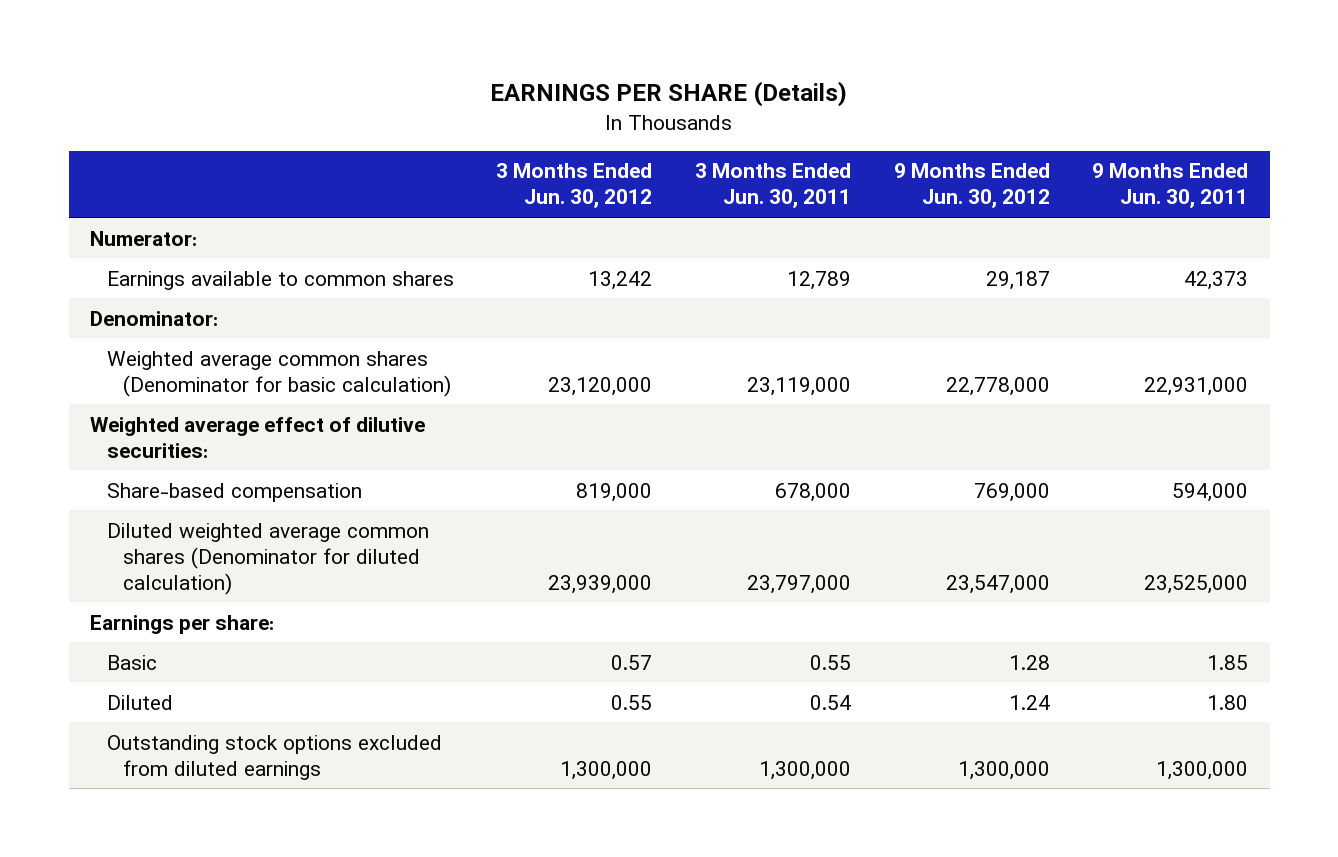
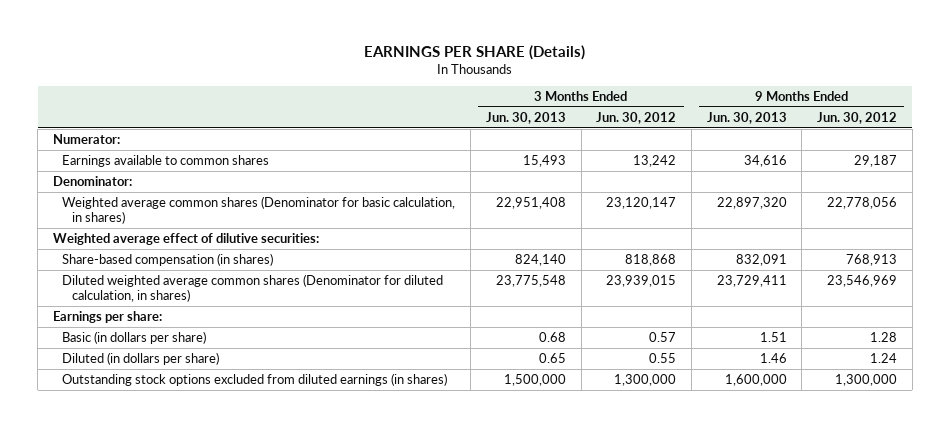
[695,163,852,209] 3 Months Ended Jun. 30, 2011 -> none
[1092,163,1249,209] 9 Months Ended Jun. 30, 2011 -> none
none -> [485,111,566,124] Jun. 30, 2013
none -> [706,111,787,124] Jun. 30, 2013
[106,350,452,397] Weighted average common shares (Denominator for basic calculation) -> [62,195,456,224] Weighted average common shares (Denominator for basic calculation, in shares)
[548,376,653,396] 23,120,000 -> [606,196,677,209] 23,120,147
[945,376,1050,396] 22,778,000 -> [826,196,897,209] 22,778,056
[106,482,362,502] Share-based compensation -> [62,252,274,266] Share-based compensation (in shares)
[576,482,653,502] 819,000 -> [625,253,677,266] 818,868
[973,482,1050,502] 769,000 -> [845,253,897,266] 768,913
[106,522,429,595] Diluted weighted average common shares (Denominator for diluted calculation) -> [62,273,444,302] Diluted weighted average common shares (Denominator for diluted calculation, in shares)
[548,574,653,594] 23,939,000 -> [606,274,677,287] 23,939,015
[945,574,1050,594] 23,547,000 -> [826,274,897,287] 23,546,969
[106,654,157,670] Basic -> [62,330,207,344] Basic (in dollars per share)
[106,694,173,710] Diluted -> [62,351,220,365] Diluted (in dollars per share)
[106,734,442,780] Outstanding stock options excluded from diluted earnings -> [62,372,448,386] Outstanding stock options excluded from diluted earnings (in shares)

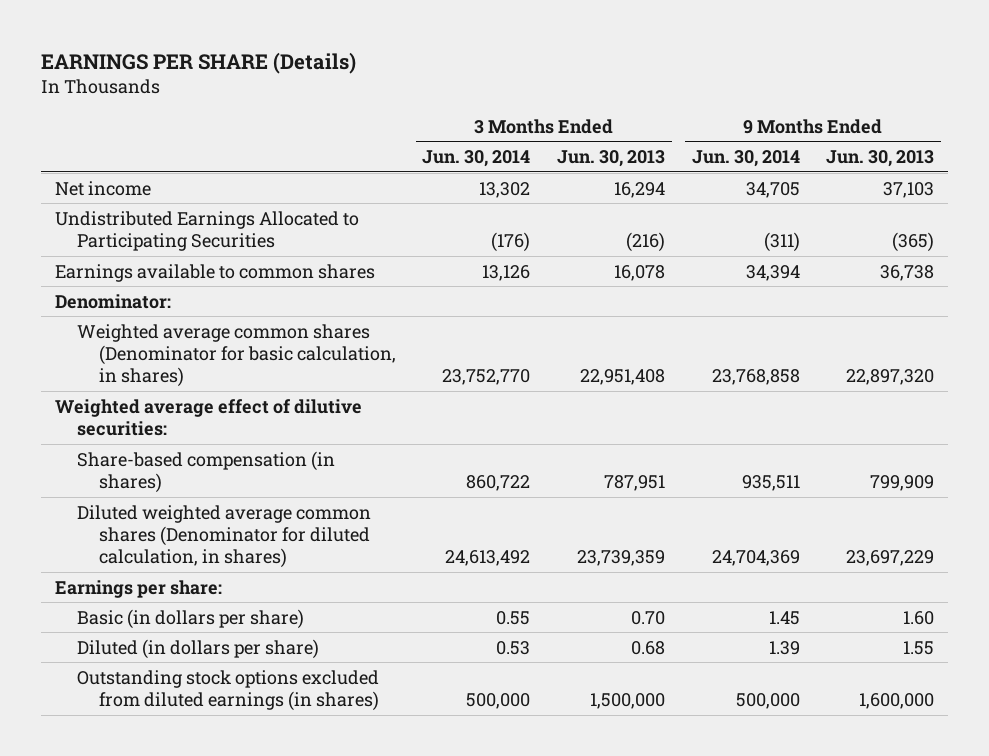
[596,111,677,124] Jun. 30, 2012 -> none
[816,111,897,124] Jun. 30, 2012 -> none
none -> [422,150,531,168] Jun. 30, 2014
none -> [691,150,800,168] Jun. 30, 2014
[52,133,120,144] Numerator: -> none
none -> [54,180,151,196] Net income
none -> [54,210,359,251] Undistributed Earnings Allocated to Participating Securities
[522,154,566,167] 15,493 -> [614,264,666,281] 16,078
[743,154,787,167] 34,616 -> [880,264,935,281] 36,738
[514,253,566,266] 824,140 -> [604,474,666,491] 787,951
[735,253,787,266] 832,091 -> [870,474,935,491] 799,909
[495,274,566,287] 23,775,548 -> [577,550,666,567] 23,739,359
[716,274,787,287] 23,729,411 -> [846,550,935,567] 23,697,229
[538,331,566,342] 0.68 -> [631,610,666,625] 0.70
[759,331,787,342] 1.51 -> [903,610,935,625] 1.60
[538,352,566,363] 0.65 -> [631,640,666,655] 0.68
[759,352,787,363] 1.46 -> [903,640,935,655] 1.55

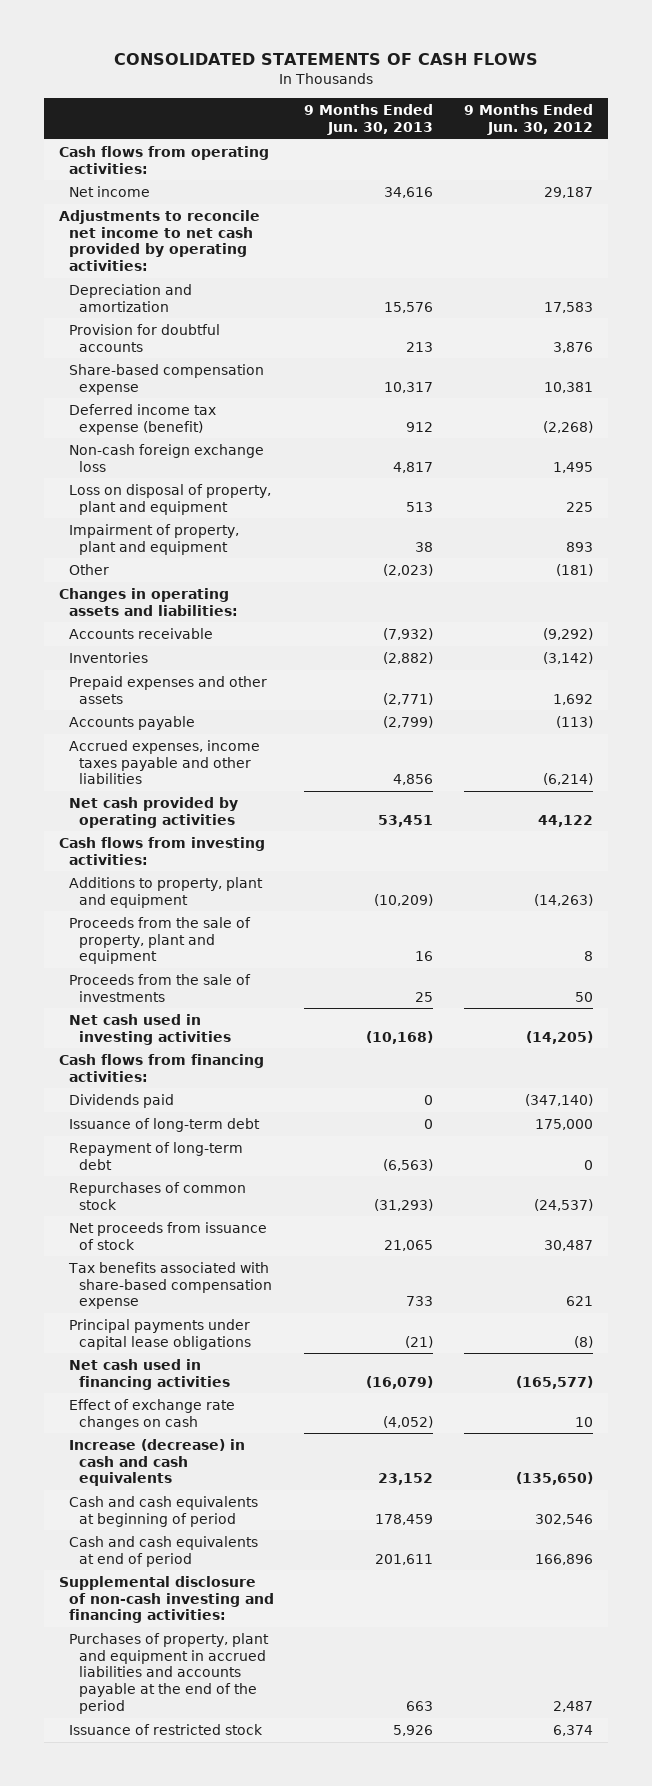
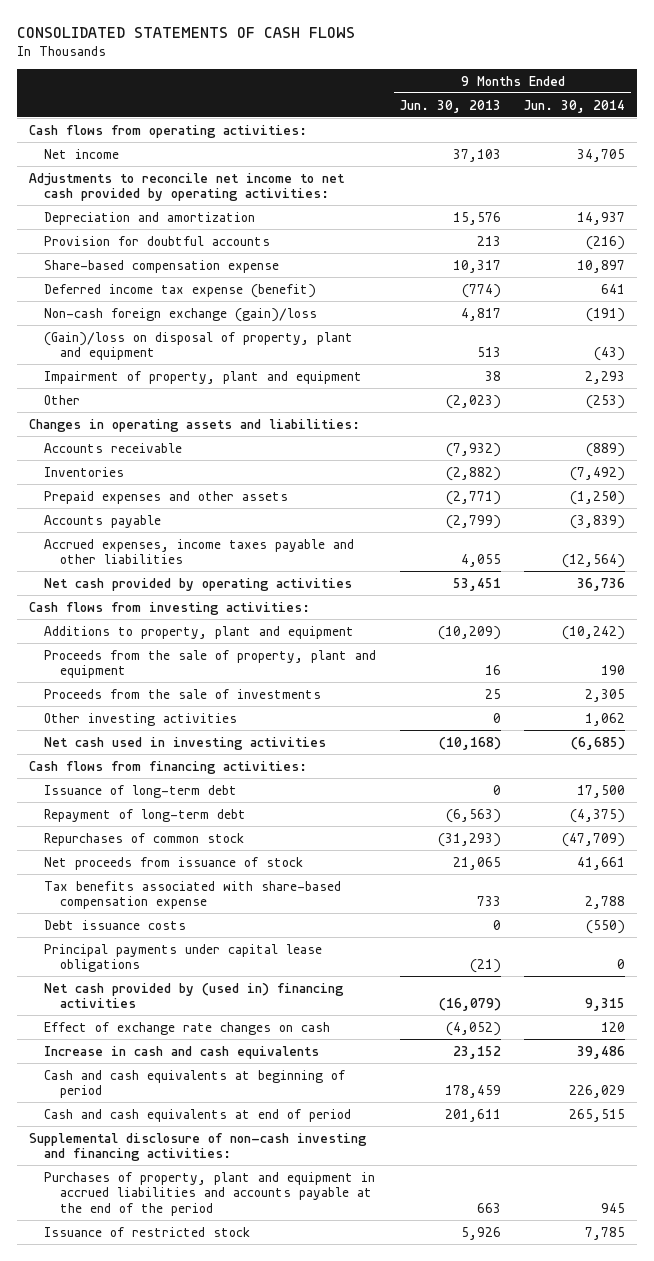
[463,104,593,135] 9 Months Ended Jun. 30, 2012 -> none
none -> [524,99,626,113] Jun. 30, 2014
[384,186,434,198] 34,616 -> [452,148,501,162] 37,103
[406,421,434,432] 912 -> [461,283,501,298] (774)
[68,443,264,472] Non-cash foreign exchange loss -> [44,307,318,322] Non-cash foreign exchange (gain)/loss
[68,483,271,515] Loss on disposal of property, plant and equipment -> [44,331,354,361] (Gain)/loss on disposal of property, plant and equipment
[393,774,434,786] 4,856 -> [460,554,501,568] 4,055
none -> [44,712,238,726] Other investing activities
[68,1093,174,1108] Dividends paid -> none
none -> [44,919,187,930] Debt issuance costs
[68,1358,230,1390] Net cash used in financing activities -> [44,982,345,1009] Net cash provided by (used in) financing activities
[68,1438,245,1487] Increase (decrease) in cash and cash equivalents -> [44,1045,320,1059] Increase in cash and cash equivalents

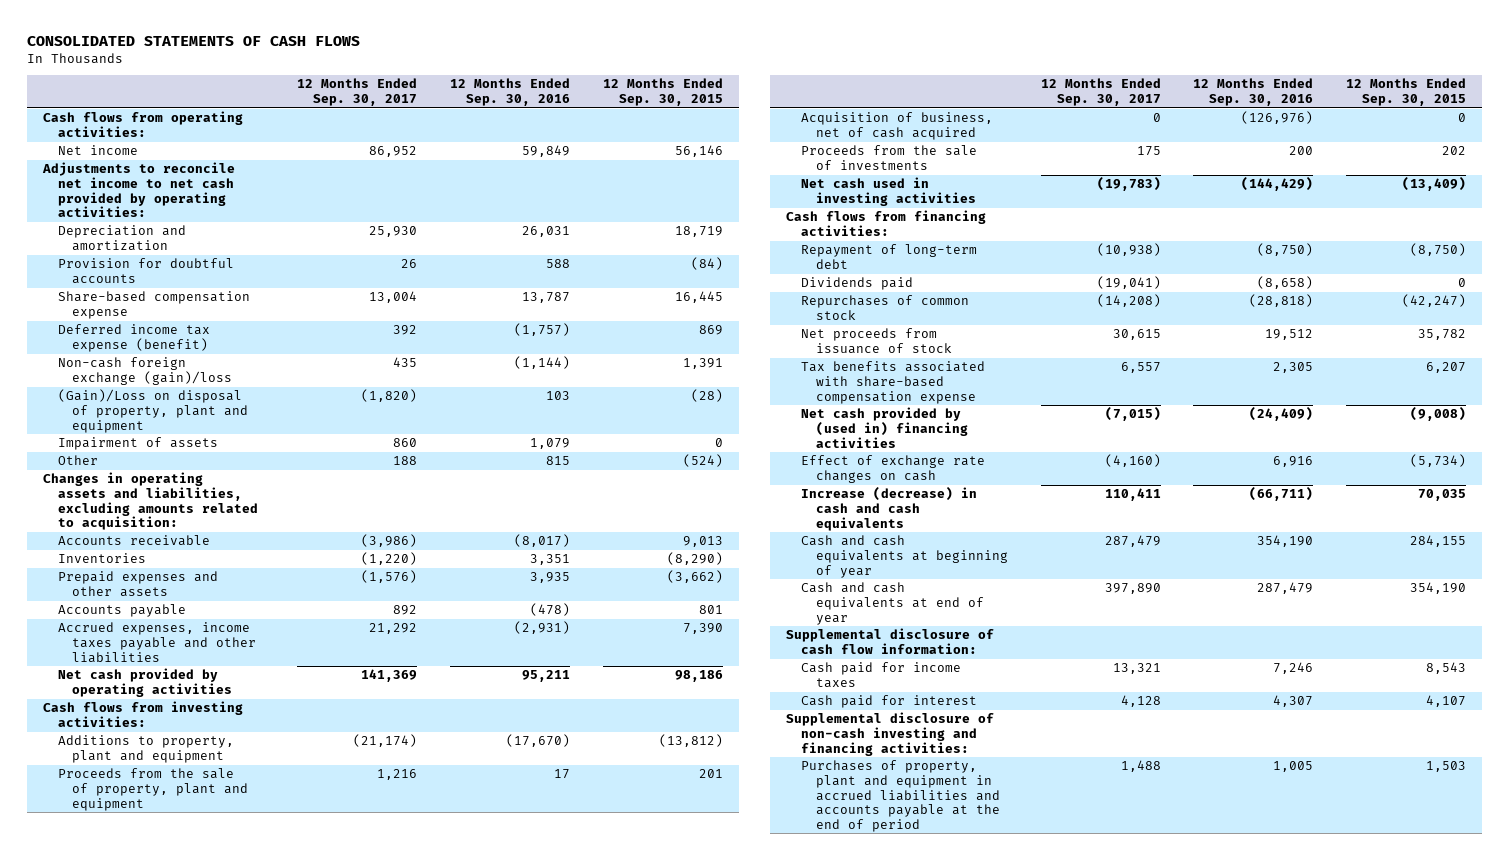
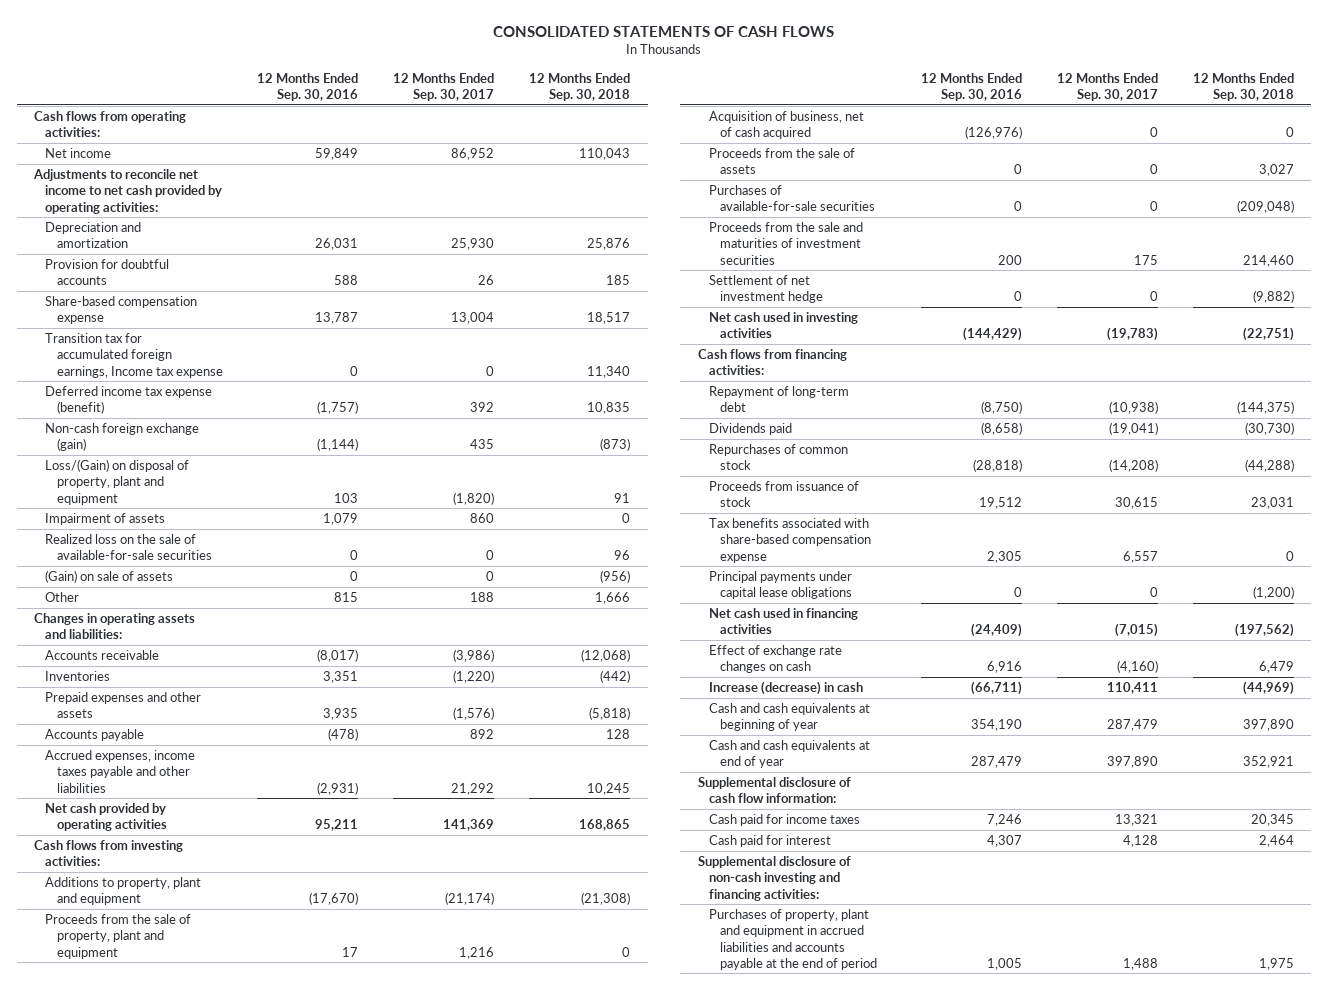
[602,78,723,107] 12 Months Ended Sep. 30, 2015 -> none
none -> [529,72,631,101] 12 Months Ended Sep. 30, 2018
none -> [45,333,223,378] Transition tax for accumulated foreign earnings, Income tax expense
[57,357,233,385] Non-cash foreign exchange (gain)/loss -> [45,423,200,452] Non-cash foreign exchange (gain)
[57,389,249,433] (Gain)/Loss on disposal of property, plant and equipment -> [45,459,190,505] Loss/(Gain) on disposal of property, plant and equipment
none -> [45,534,212,561] Realized loss on the sale of available-for-sale securities
none -> [45,570,174,584] (Gain) on sale of assets
[42,472,258,531] Changes in operating assets and liabilities, excluding amounts related to acquisition: -> [34,613,196,640] Changes in operating assets and liabilities:
none -> [709,148,856,175] Proceeds from the sale of assets
none -> [709,185,876,212] Purchases of available-for-sale securities
[801,145,978,170] Proceeds from the sale of investments -> [709,222,864,265] Proceeds from the sale and maturities of investment securities
none -> [709,275,824,304] Settlement of net investment hedge
[801,328,952,354] Net proceeds from issuance of stock -> [709,481,860,508] Proceeds from issuance of stock
none -> [709,571,853,600] Principal payments under capital lease obligations
[801,407,968,448] Net cash provided by (used in) financing activities -> [709,608,859,635] Net cash used in financing activities
[801,487,978,531] Increase (decrease) in cash and cash equivalents -> [709,681,864,696] Increase (decrease) in cash

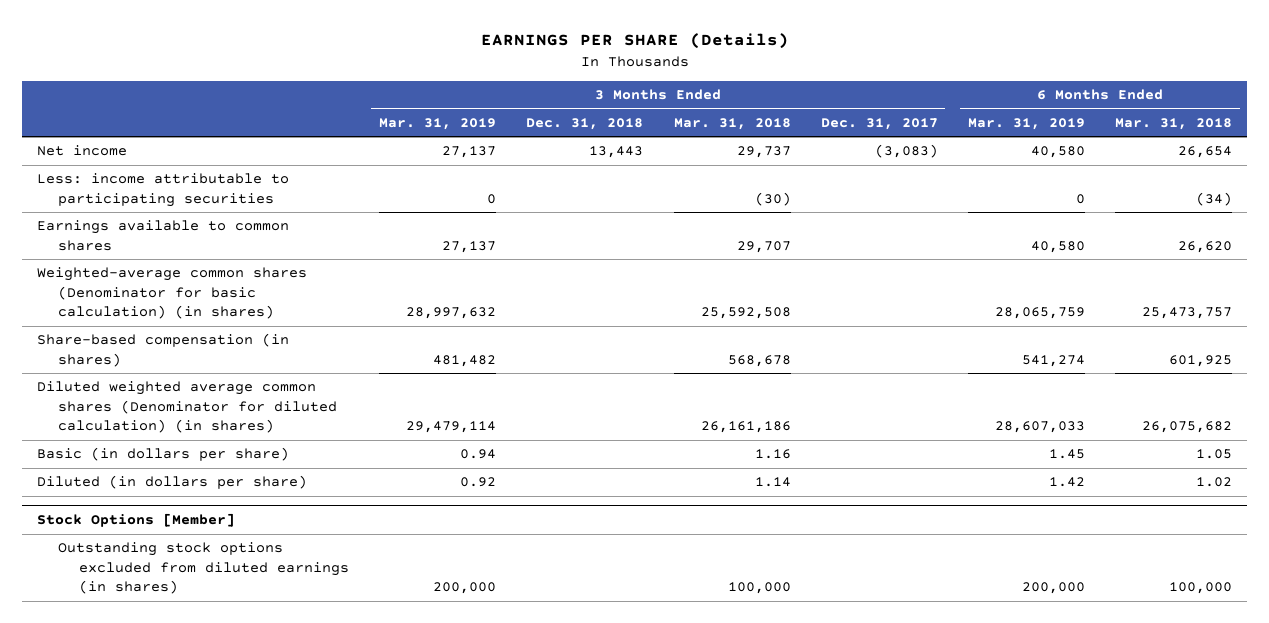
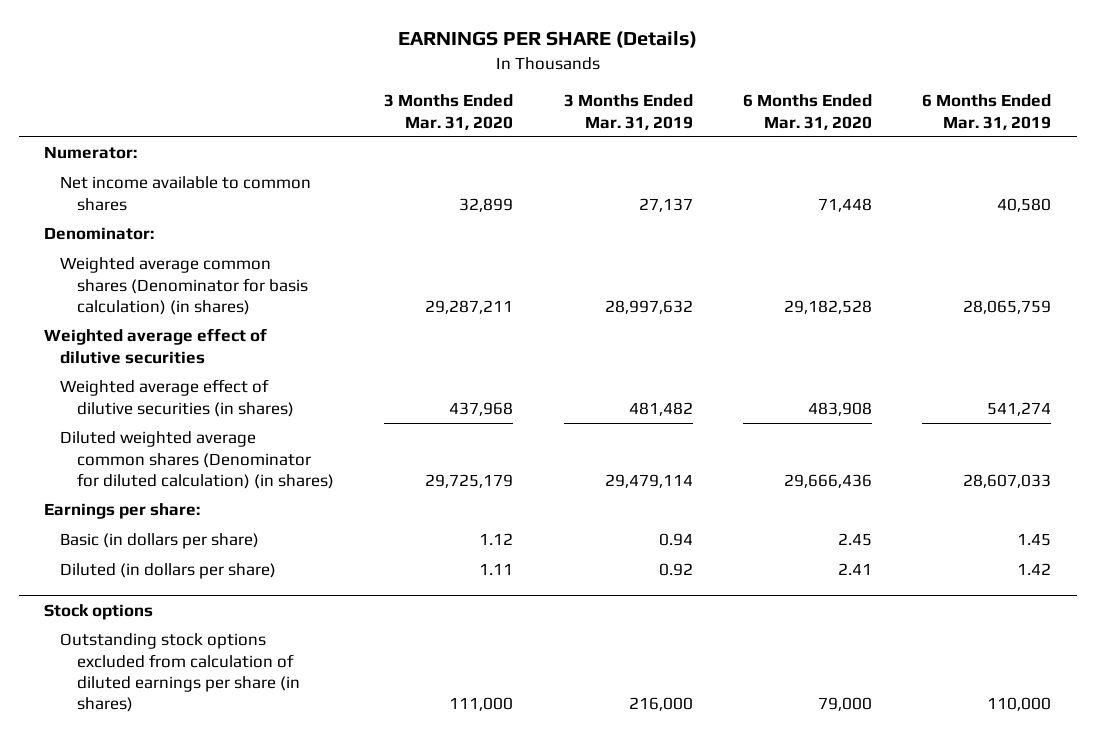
[526,117,644,130] Dec. 31, 2018 -> none
[673,117,791,130] Mar. 31, 2018 -> none
[820,117,938,130] Dec. 31, 2017 -> none
[1115,117,1233,130] Mar. 31, 2018 -> none
none -> [384,94,514,130] 3 Months Ended Mar. 31, 2020
none -> [743,94,873,130] 6 Months Ended Mar. 31, 2020
[37,145,128,157] Net income -> none
[37,173,290,207] Less: income attributable to participating securities -> none
none -> [43,146,137,160] Numerator:
[37,220,290,251] Earnings available to common shares -> [60,176,312,211] Net income available to common shares
none -> [43,227,154,241] Denominator:
[37,267,308,320] Weighted-average common shares (Denominator for basic calculation) (in shares) -> [60,257,308,315] Weighted average common shares (Denominator for basis calculation) (in shares)
none -> [43,328,267,364] Weighted average effect of dilutive securities
[37,333,290,367] Share-based compensation (in shares) -> [60,379,294,417] Weighted average effect of dilutive securities (in shares)
none -> [43,503,200,520] Earnings per share:
[37,513,236,528] Stock Options [Member] -> [43,604,153,621] Stock options
[57,542,349,595] Outstanding stock options excluded from diluted earnings (in shares) -> [60,633,300,713] Outstanding stock options excluded from calculation of diluted earnings per share (in shares)
[432,582,496,595] 200,000 -> [628,697,693,712] 216,000
[1022,582,1086,595] 200,000 -> [987,697,1052,712] 110,000

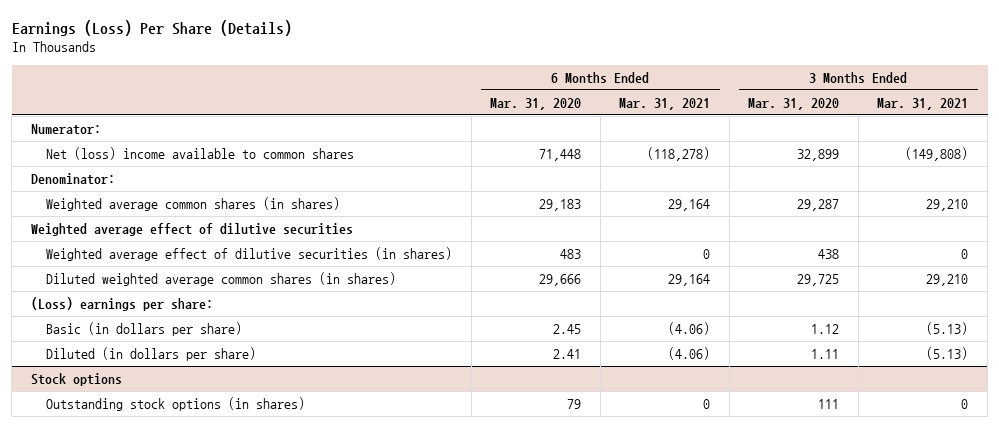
[397,31,697,49] EARNINGS PER SHARE (Details) -> [11,19,292,36] Earnings (Loss) Per Share (Details)
[563,94,693,130] 3 Months Ended Mar. 31, 2019 -> none
[922,94,1052,130] 6 Months Ended Mar. 31, 2019 -> none
none -> [619,97,711,110] Mar. 31, 2021
none -> [877,97,969,110] Mar. 31, 2021
[60,176,312,211] Net income available to common shares -> [46,146,355,160] Net (loss) income available to common shares
[60,257,308,315] Weighted average common shares (Denominator for basis calculation) (in shares) -> [46,196,341,211] Weighted average common shares (in shares)
[425,299,514,314] 29,287,211 -> [797,198,840,211] 29,287
[784,299,873,314] 29,182,528 -> [539,198,582,211] 29,183
[449,401,514,416] 437,968 -> [818,248,840,259] 438
[808,401,873,416] 483,908 -> [560,248,582,259] 483
[60,431,334,489] Diluted weighted average common shares (Denominator for diluted calculation) (in shares) -> [46,271,397,286] Diluted weighted average common shares (in shares)
[425,473,514,488] 29,725,179 -> [797,273,840,286] 29,725
[784,473,873,488] 29,666,436 -> [539,273,582,286] 29,666
[43,503,200,520] Earnings per share: -> [30,296,213,311] (Loss) earnings per share:
[60,633,300,713] Outstanding stock options excluded from calculation of diluted earnings per share (in shares) -> [46,396,306,411] Outstanding stock options (in shares)
[449,697,514,712] 111,000 -> [818,398,840,409] 111
[818,697,873,712] 79,000 -> [567,398,582,409] 79

